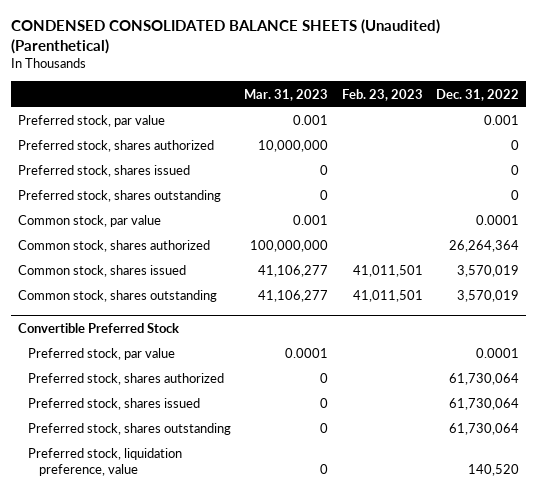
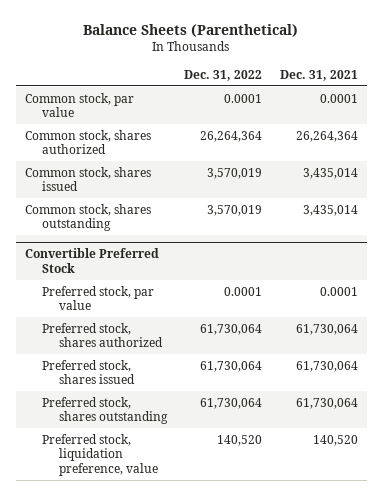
[11,19,441,55] CONDENSED CONSOLIDATED BALANCE SHEETS (Unaudited) (Parenthetical) -> [83,23,299,37] Balance Sheets (Parenthetical)
[244,88,329,101] Mar. 31, 2023 -> none
[341,88,423,101] Feb. 23, 2023 -> none
none -> [279,69,358,81] Dec. 31, 2021
[17,115,165,128] Preferred stock, par value -> none
[17,140,214,153] Preferred stock, shares authorized -> none
[17,165,190,178] Preferred stock, shares issued -> none
[17,190,221,203] Preferred stock, shares outstanding -> none

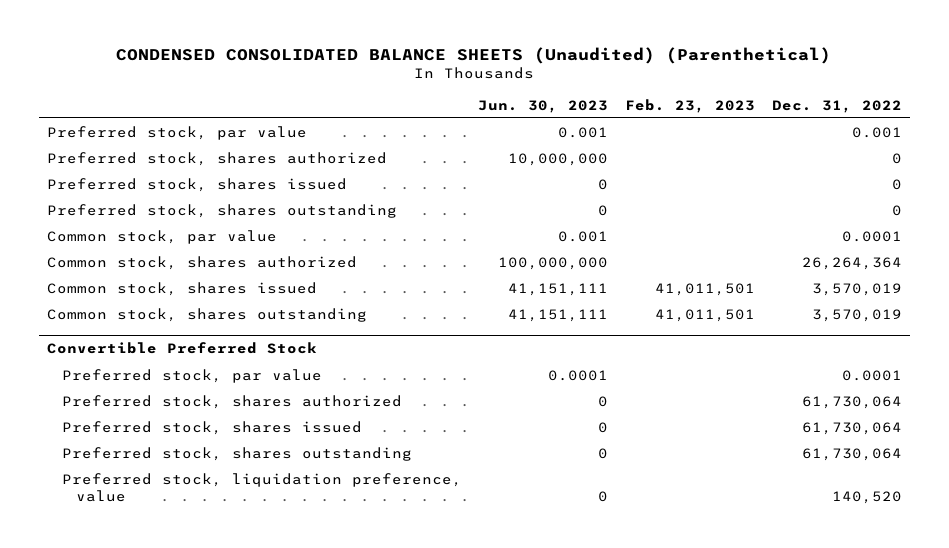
[83,23,299,37] Balance Sheets (Parenthetical) -> [116,46,832,64] CONDENSED CONSOLIDATED BALANCE SHEETS (Unaudited) (Parenthetical)
[279,69,358,81] Dec. 31, 2021 -> none
none -> [478,99,609,113] Jun. 30, 2023
none -> [625,98,756,113] Feb. 23, 2023
none -> [47,125,308,140] Preferred stock, par value
none -> [47,151,388,166] Preferred stock, shares authorized
none -> [47,177,348,192] Preferred stock, shares issued
none -> [47,203,398,218] Preferred stock, shares outstanding

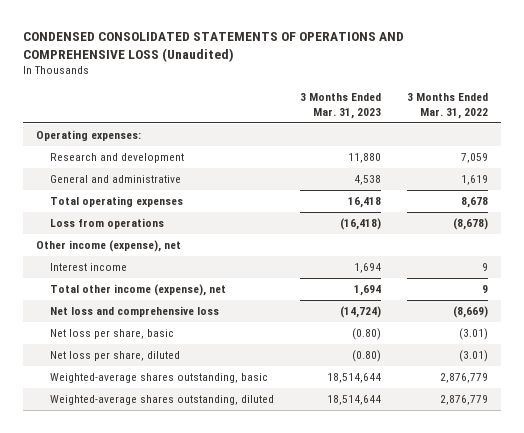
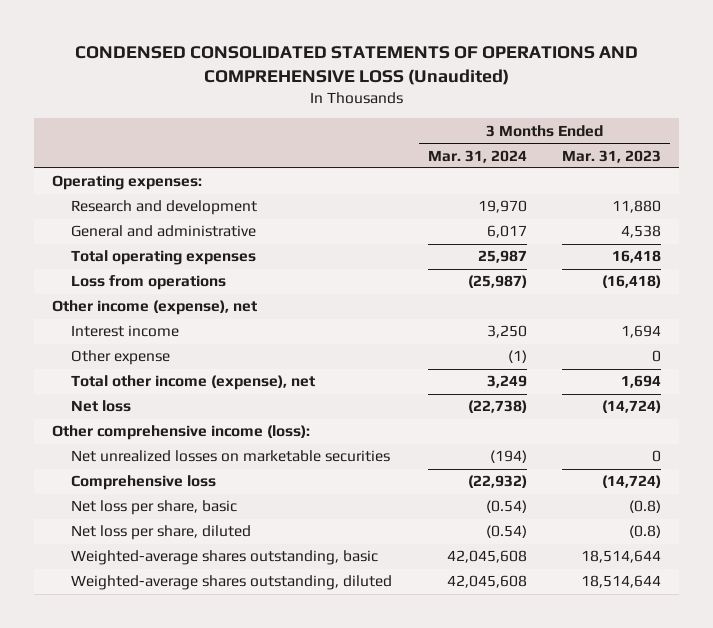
[406,93,488,119] 3 Months Ended Mar. 31, 2022 -> none
none -> [427,149,527,163] Mar. 31, 2024
none -> [71,350,171,366] Other expense
[49,306,219,318] Net loss and comprehensive loss -> [71,400,132,413] Net loss
none -> [51,425,310,441] Other comprehensive income (loss):
none -> [71,450,391,463] Net unrealized losses on marketable securities
none -> [71,475,217,491] Comprehensive loss
[351,328,381,341] (0.80) -> [629,500,662,514] (0.8)
[351,350,381,363] (0.80) -> [629,525,662,539] (0.8)

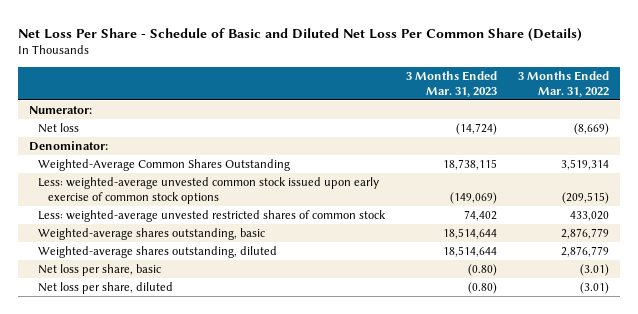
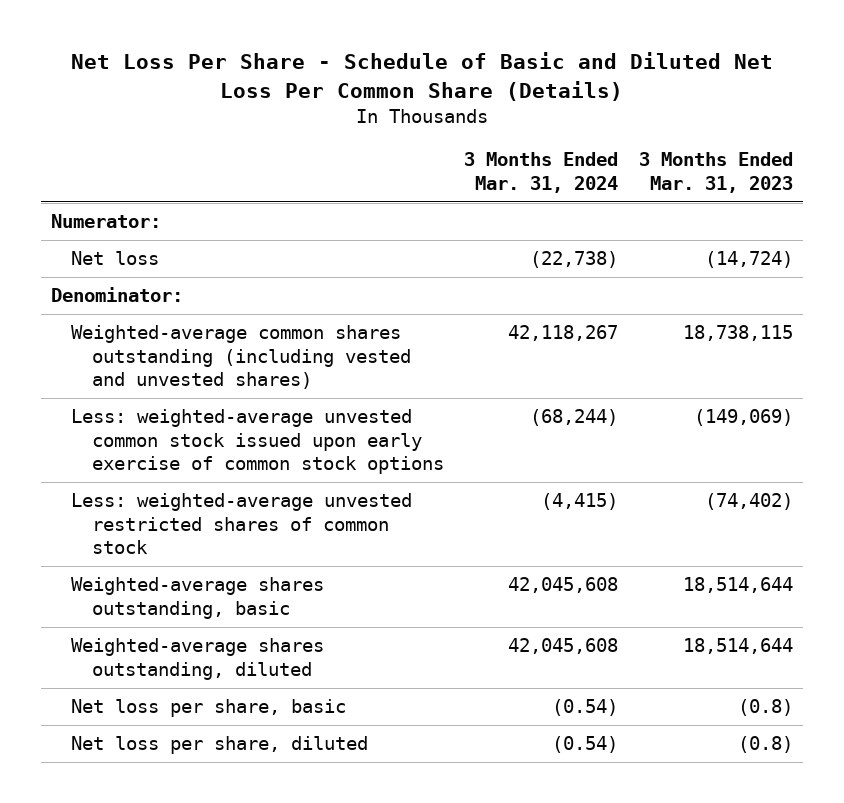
[518,70,610,97] 3 Months Ended Mar. 31, 2022 -> none
none -> [464,152,619,193] 3 Months Ended Mar. 31, 2024
[38,159,291,172] Weighted-Average Common Shares Outstanding -> [71,325,412,390] Weighted-average common shares outstanding (including vested and unvested shares)
[464,210,498,222] 74,402 -> [704,493,793,511] (74,402)
[468,264,498,277] (0.80) -> [737,699,793,717] (0.8)
[468,282,498,295] (0.80) -> [737,736,793,754] (0.8)

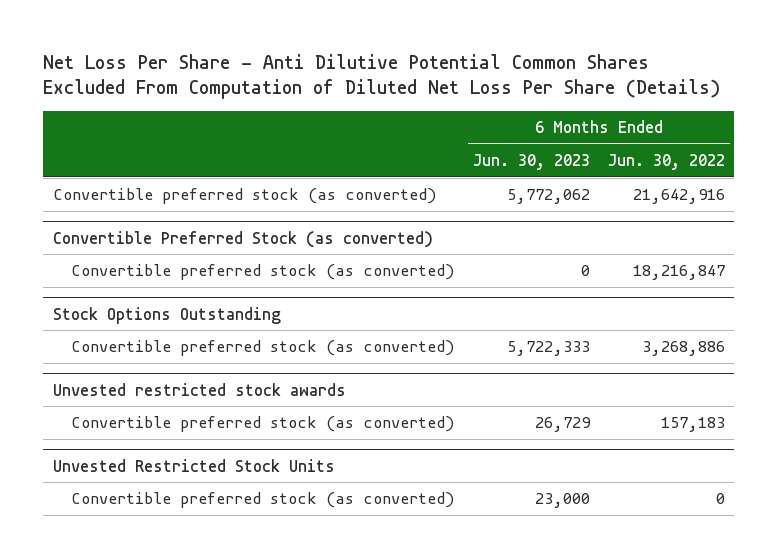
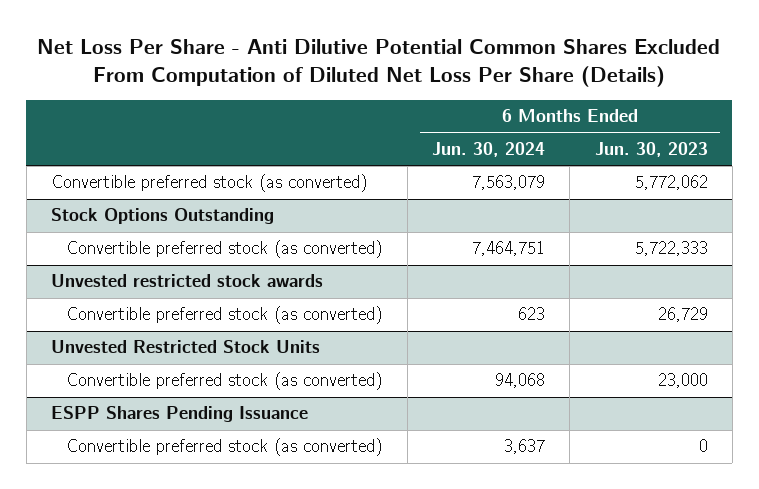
[608,153,726,170] Jun. 30, 2022 -> none
none -> [431,141,545,157] Jun. 30, 2024
[52,230,433,248] Convertible Preferred Stock (as converted) -> none
[71,264,455,281] Convertible preferred stock (as converted) -> none
none -> [51,406,309,423] ESPP Shares Pending Issuance
none -> [66,438,383,457] Convertible preferred stock (as converted)

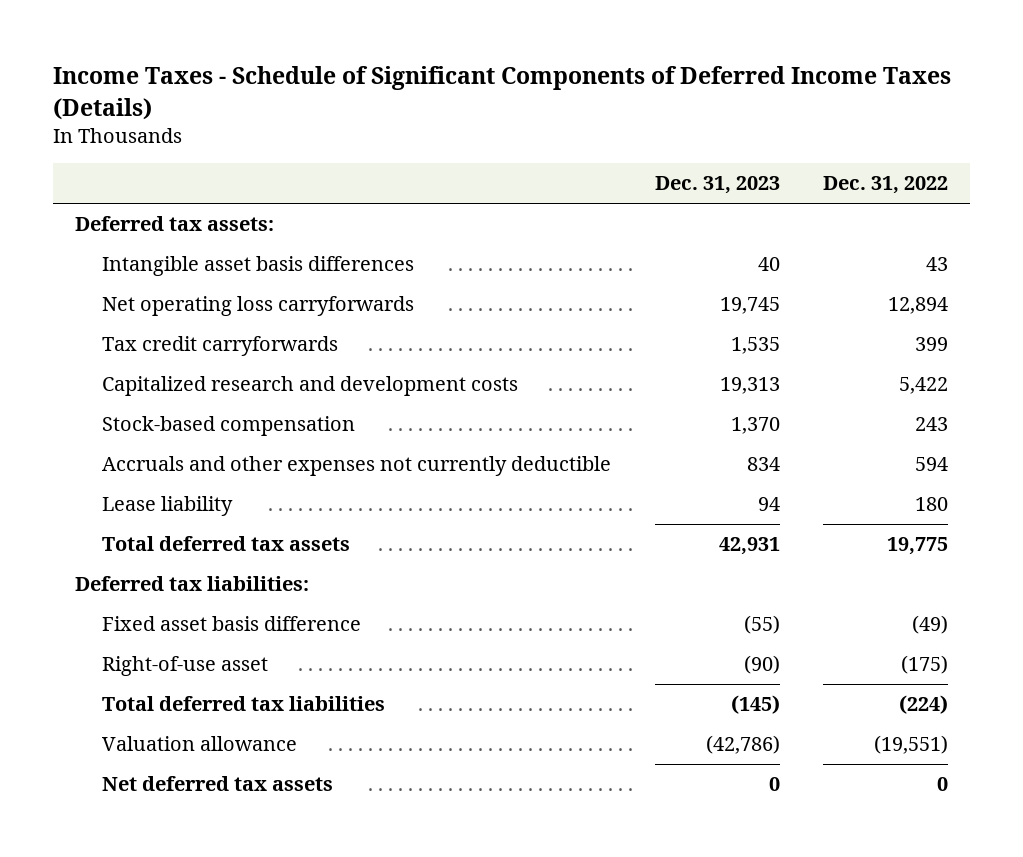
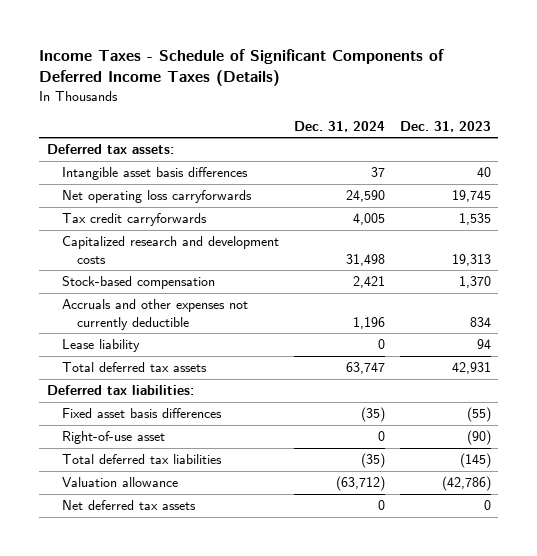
[823,176,949,195] Dec. 31, 2022 -> none
none -> [293,120,385,132] Dec. 31, 2024
[102,616,362,632] Fixed asset basis difference -> [61,408,222,419] Fixed asset basis differences

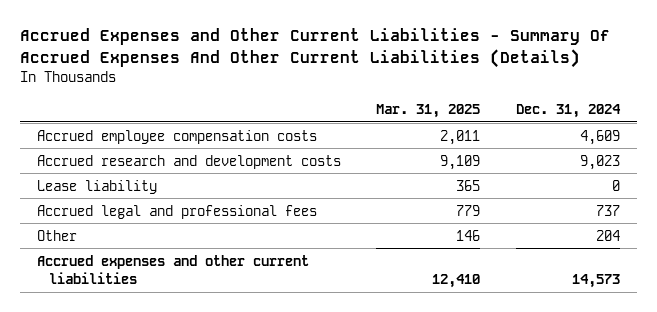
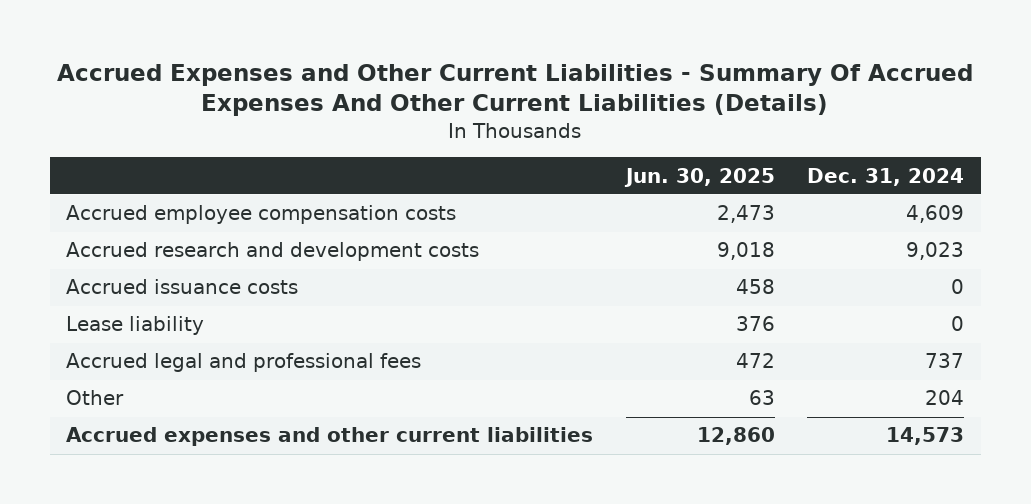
[376,103,481,118] Mar. 31, 2025 -> none
none -> [623,167,775,187] Jun. 30, 2025
none -> [66,279,299,295] Accrued issuance costs

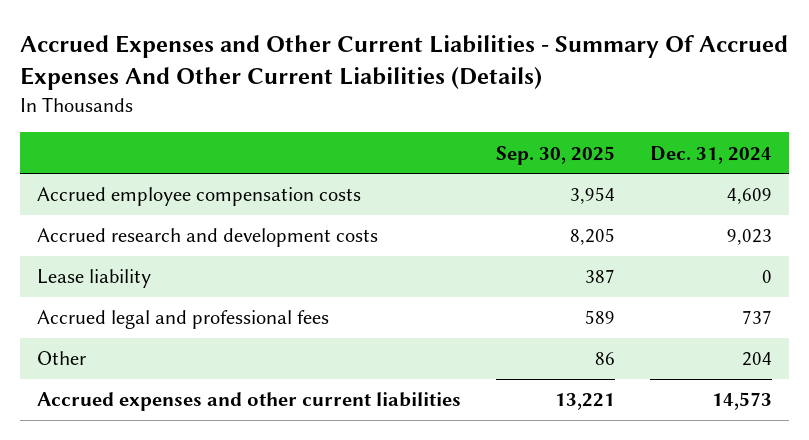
[623,167,775,187] Jun. 30, 2025 -> none
none -> [495,145,615,165] Sep. 30, 2025
[66,279,299,295] Accrued issuance costs -> none

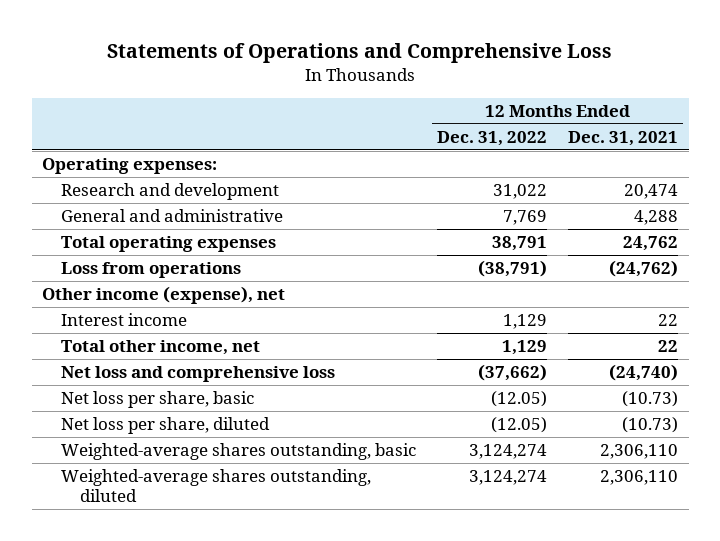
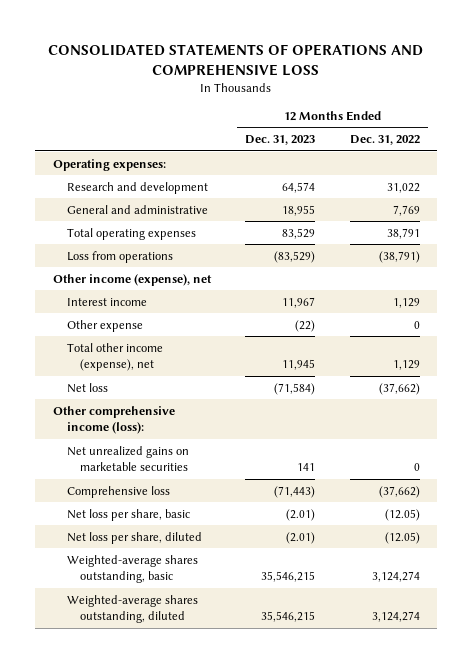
[107,43,613,64] Statements of Operations and Comprehensive Loss -> [48,43,424,76] CONSOLIDATED STATEMENTS OF OPERATIONS AND COMPREHENSIVE LOSS
[568,130,679,146] Dec. 31, 2021 -> none
none -> [245,135,316,146] Dec. 31, 2023
none -> [66,319,143,332] Other expense
[61,340,261,356] Total other income, net -> [66,342,163,372] Total other income (expense), net
[61,366,336,383] Net loss and comprehensive loss -> [66,382,108,393] Net loss
none -> [52,405,175,435] Other comprehensive income (loss):
none -> [66,445,189,472] Net unrealized gains on marketable securities
none -> [66,485,170,498] Comprehensive loss

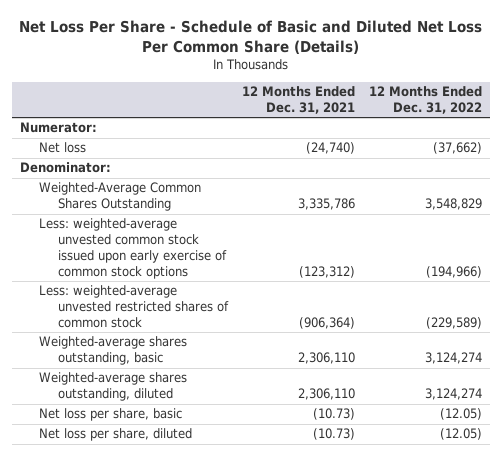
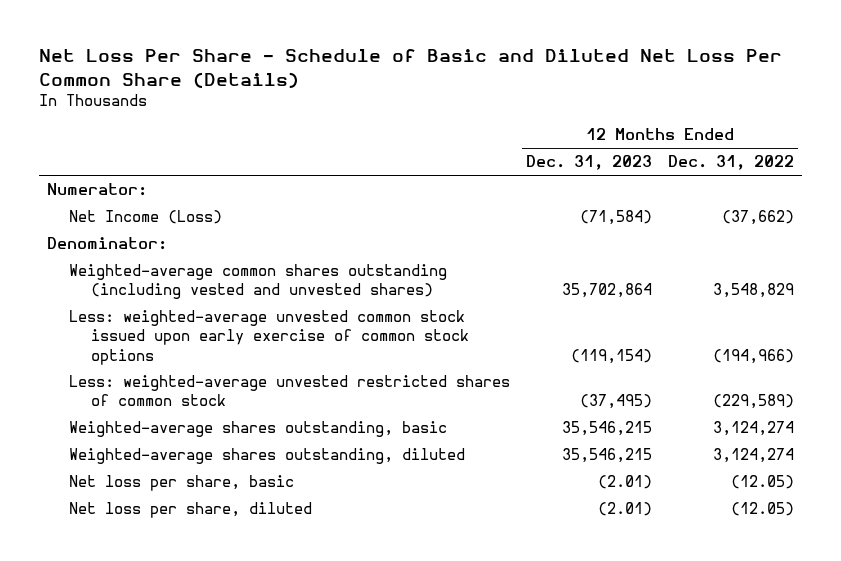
[241,86,355,115] 12 Months Ended Dec. 31, 2021 -> none
none -> [526,155,653,171] Dec. 31, 2023
[38,142,86,154] Net loss -> [69,210,223,225] Net Income (Loss)
[38,182,201,212] Weighted-Average Common Shares Outstanding -> [69,264,448,300] Weighted-average common shares outstanding (including vested and unvested shares)

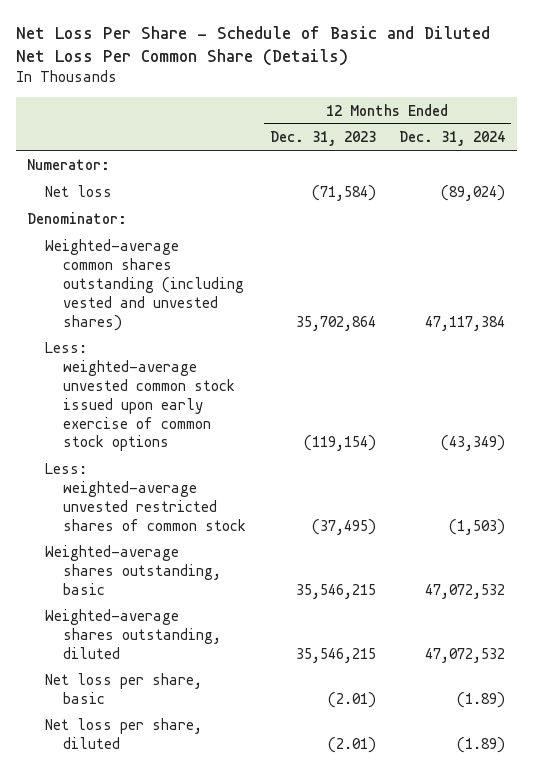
[668,155,795,171] Dec. 31, 2022 -> none
none -> [399,131,506,147] Dec. 31, 2024
[69,210,223,225] Net Income (Loss) -> [45,185,113,198] Net loss

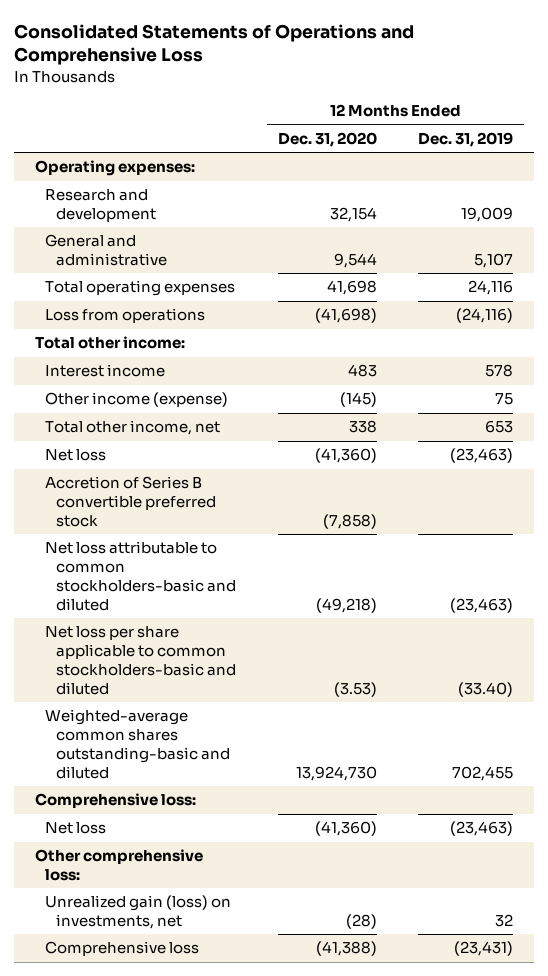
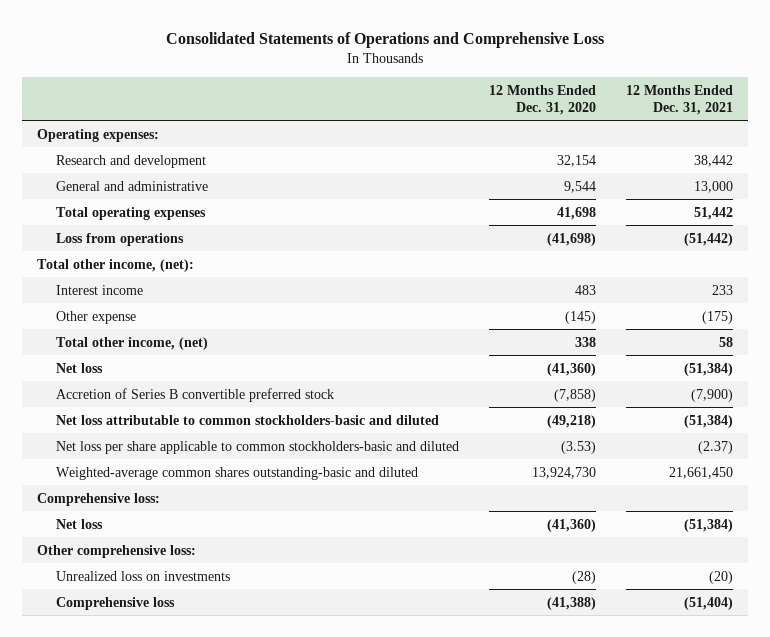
[418,131,514,147] Dec. 31, 2019 -> none
none -> [626,84,734,115] 12 Months Ended Dec. 31, 2021
[34,336,185,350] Total other income: -> [37,258,195,272] Total other income, (net):
[45,392,229,408] Other income (expense) -> [56,310,137,324] Other expense
[45,420,221,436] Total other income, net -> [56,336,209,350] Total other income, (net)
[45,895,232,930] Unrealized gain (loss) on investments, net -> [56,570,231,581] Unrealized loss on investments

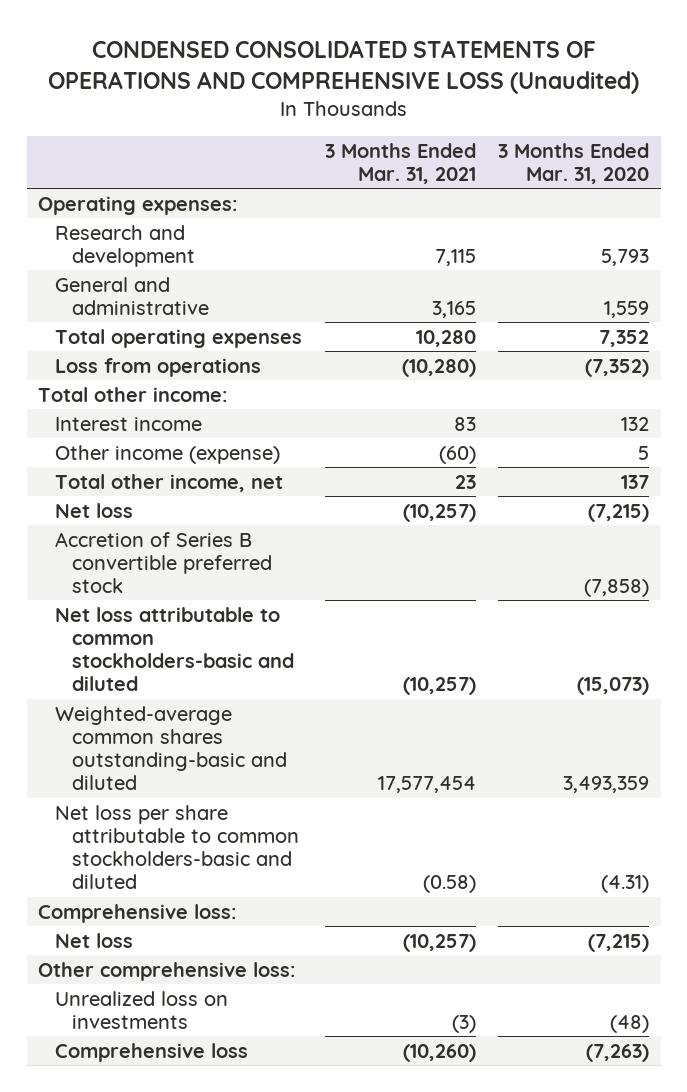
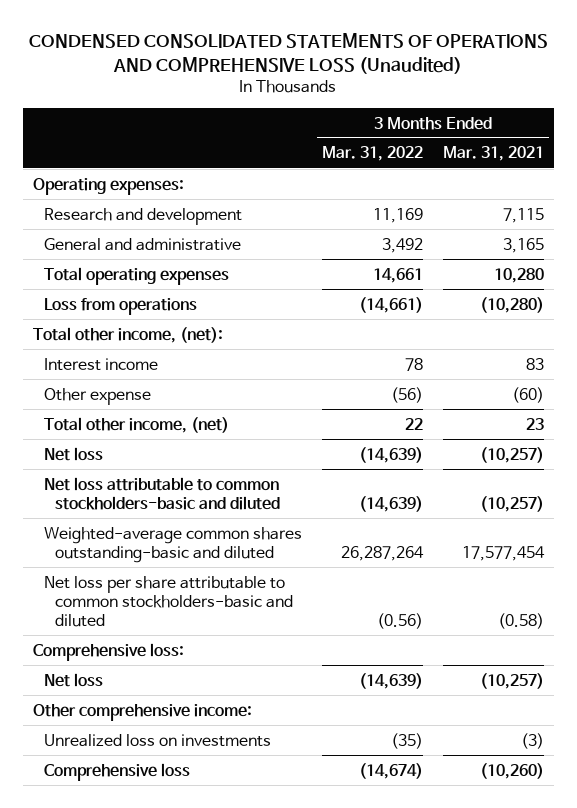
[498,142,650,185] 3 Months Ended Mar. 31, 2020 -> none
none -> [321,146,423,162] Mar. 31, 2022
[38,386,228,402] Total other income: -> [33,326,224,343] Total other income, (net):
[55,444,281,464] Other income (expense) -> [44,387,152,405] Other expense
[55,473,284,492] Total other income, net -> [44,416,230,433] Total other income, (net)
[55,531,272,594] Accretion of Series B convertible preferred stock -> none
[38,961,296,981] Other comprehensive loss: -> [33,703,253,721] Other comprehensive income:

